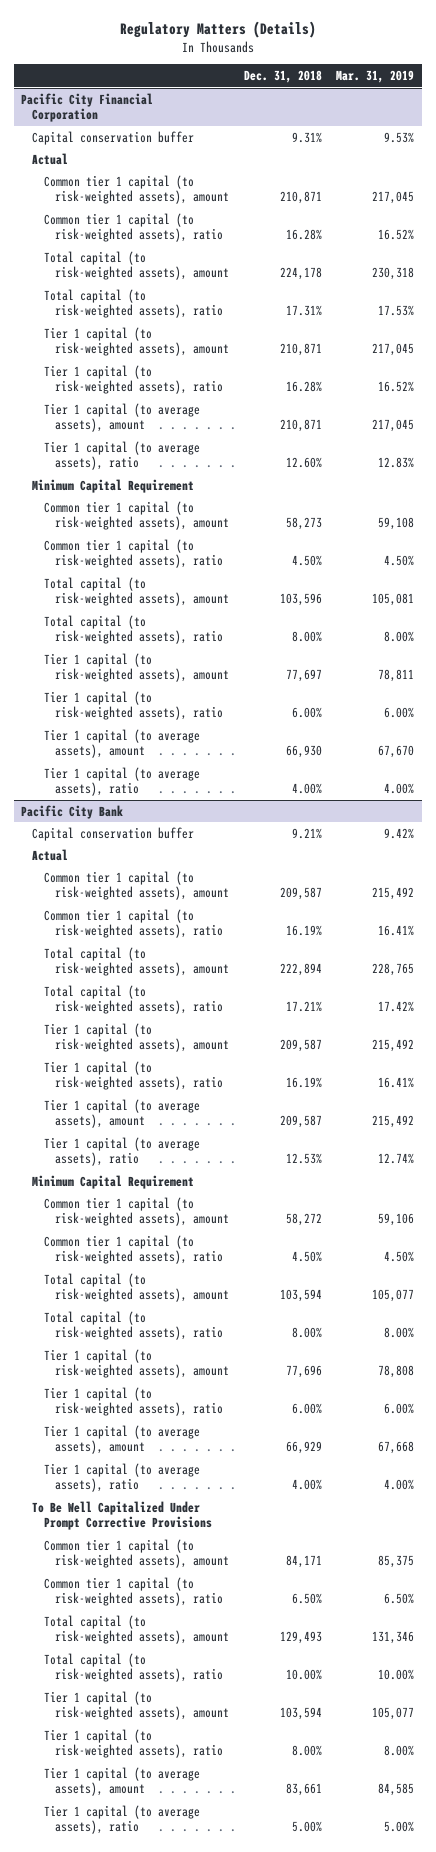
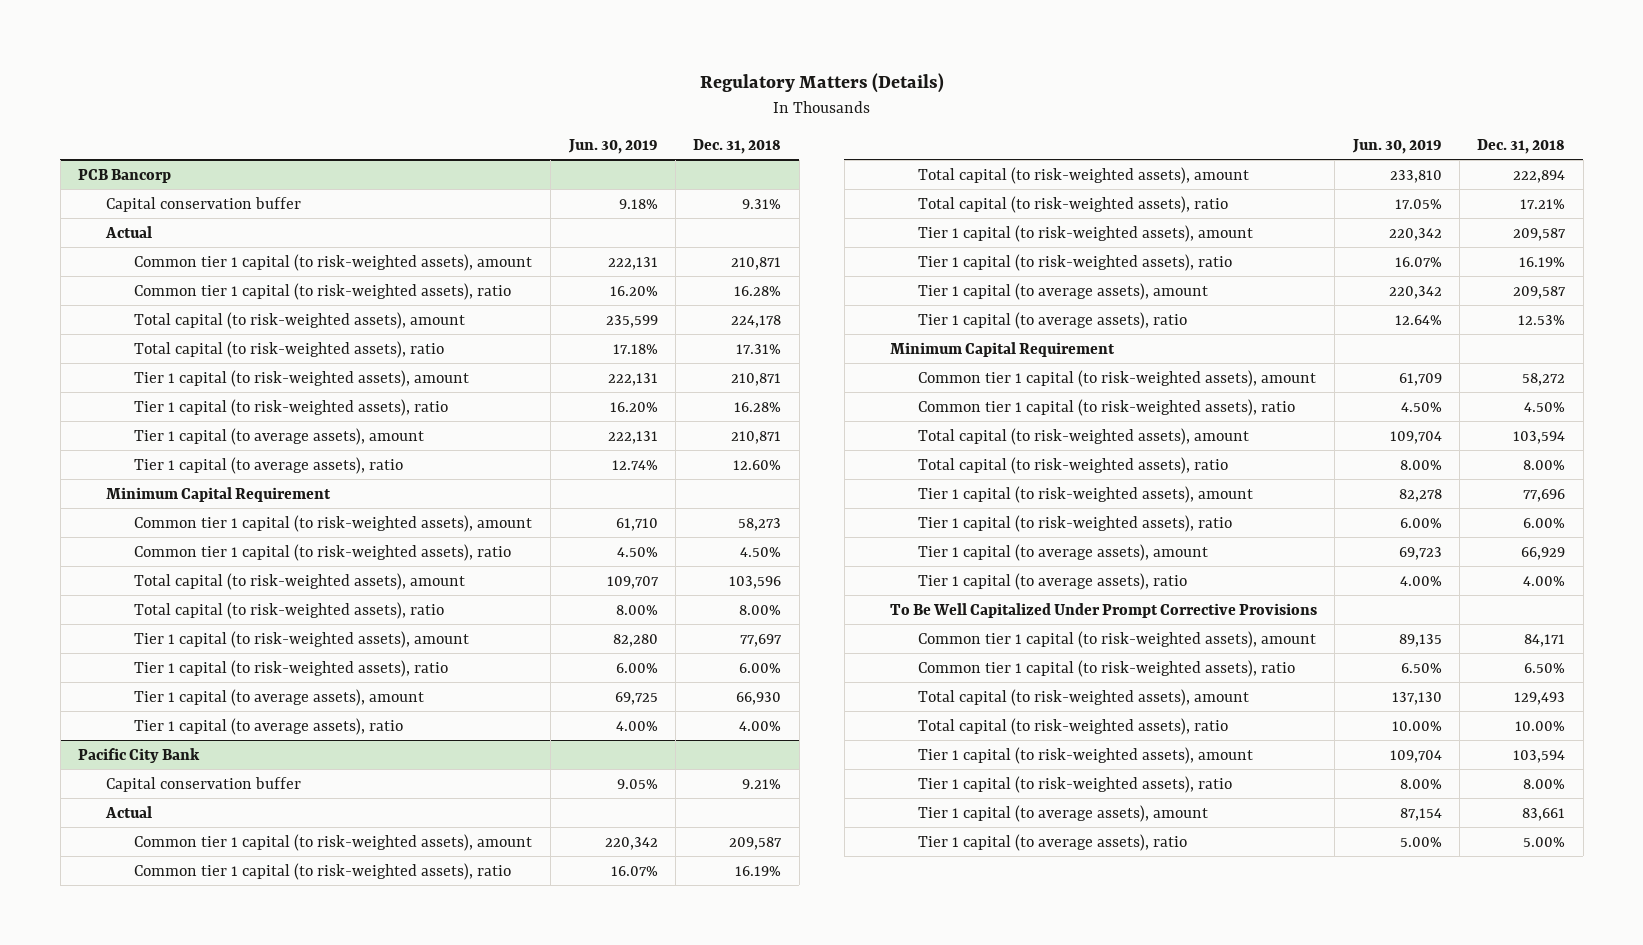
[336,70,415,84] Mar. 31, 2019 -> none
none -> [567,139,658,155] Jun. 30, 2019
[21,92,154,123] Pacific City Financial Corporation -> [78,168,172,183] PCB Bancorp

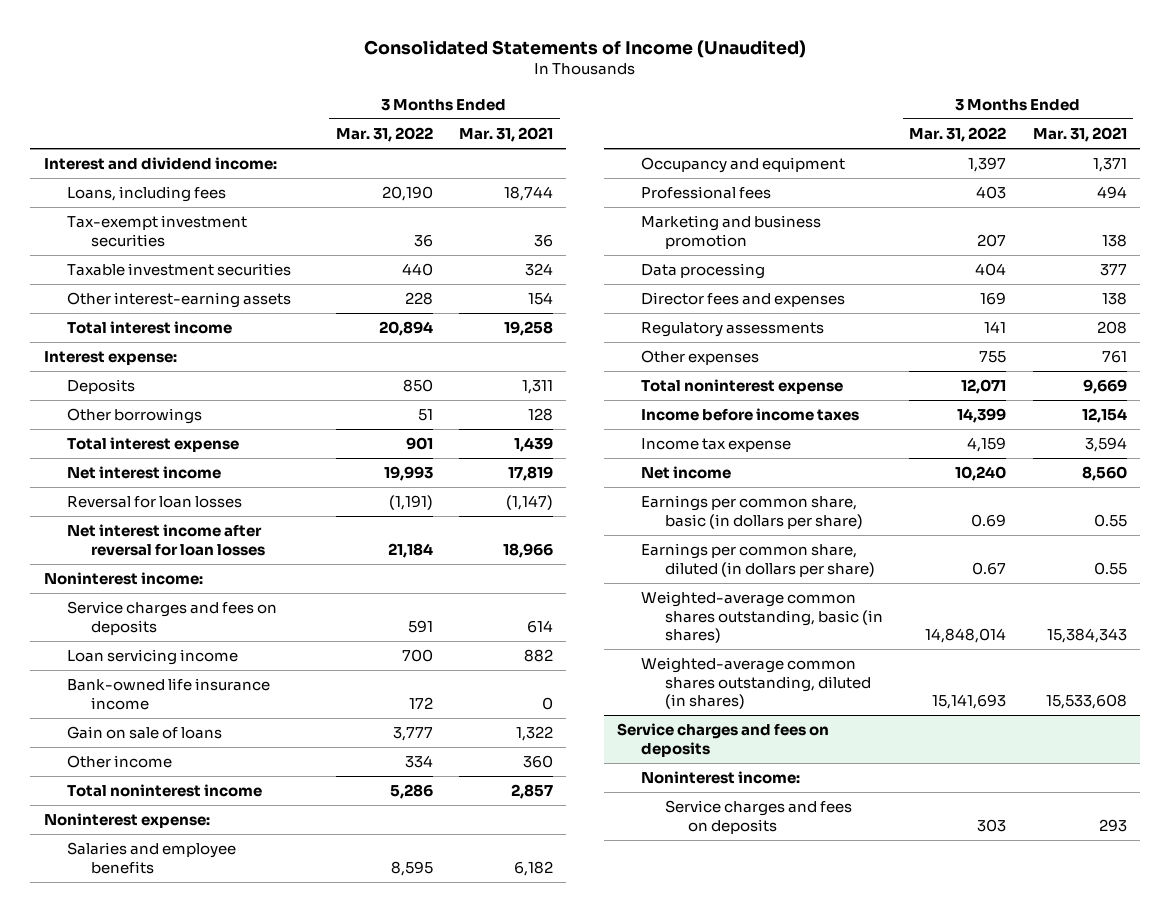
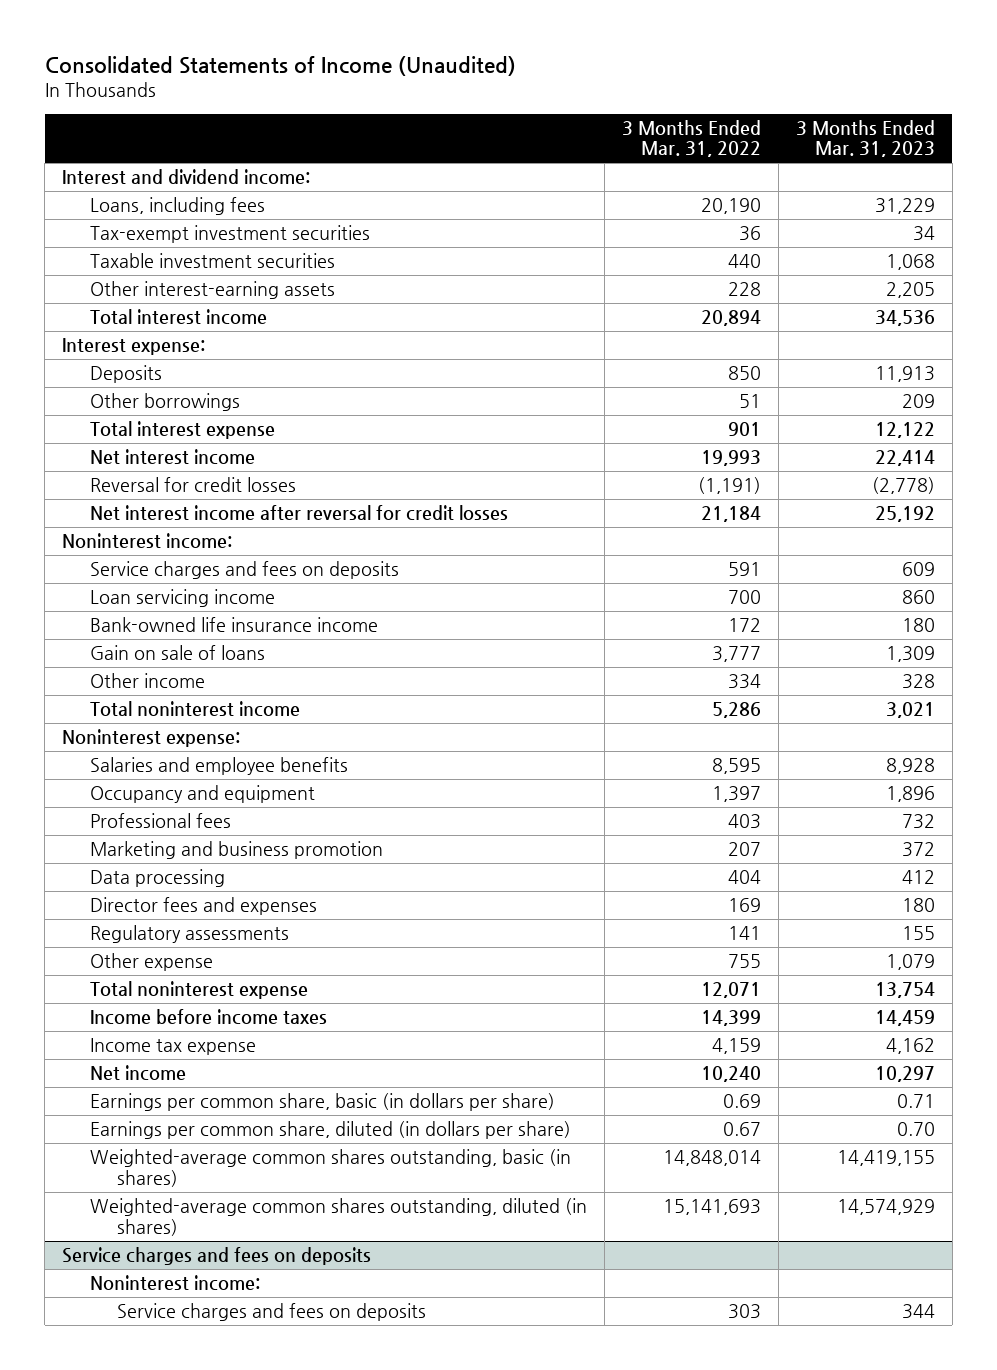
[459,127,554,143] Mar. 31, 2021 -> none
none -> [795,119,935,158] 3 Months Ended Mar. 31, 2023
[67,496,243,509] Reversal for loan losses -> [89,477,296,493] Reversal for credit losses
[67,524,265,556] Net interest income after reversal for loan losses -> [89,505,508,522] Net interest income after reversal for credit losses
[641,350,760,366] Other expenses -> [89,953,213,972] Other expense

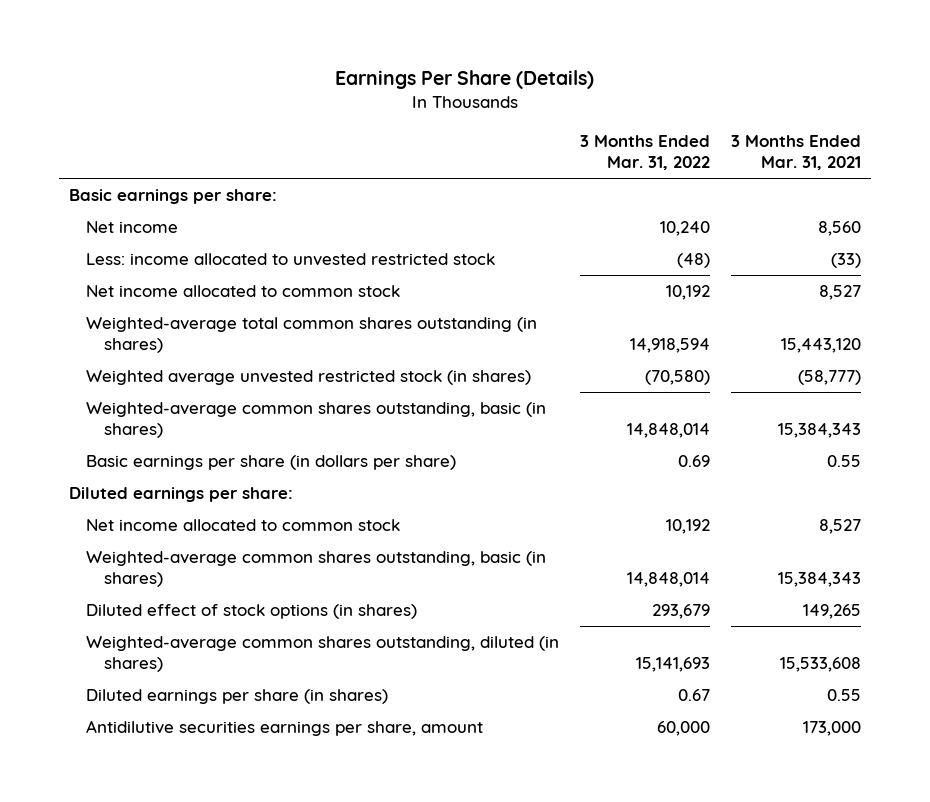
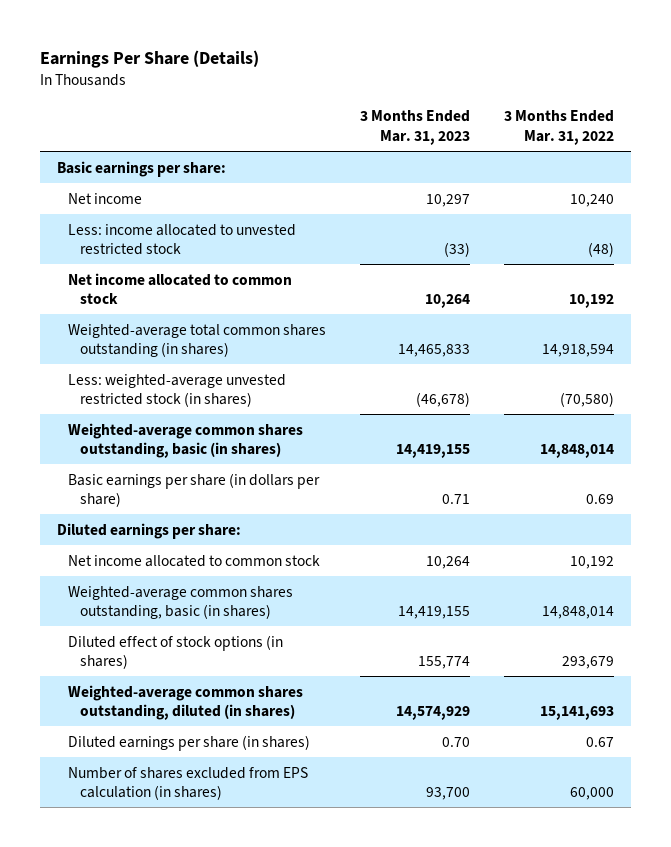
[730,134,861,171] 3 Months Ended Mar. 31, 2021 -> none
none -> [360,110,471,145] 3 Months Ended Mar. 31, 2023
[86,369,532,385] Weighted average unvested restricted stock (in shares) -> [68,373,287,408] Less: weighted-average unvested restricted stock (in shares)
[86,719,484,736] Antidilutive securities earnings per share, amount -> [68,766,309,801] Number of shares excluded from EPS calculation (in shares)

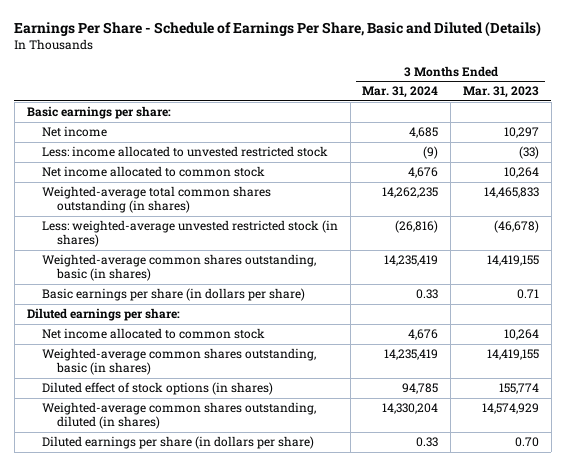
[40,50,260,69] Earnings Per Share (Details) -> [14,21,542,38] Earnings Per Share - Schedule of Earnings Per Share, Basic and Diluted (Details)
[503,110,614,145] 3 Months Ended Mar. 31, 2022 -> none
none -> [362,86,439,99] Mar. 31, 2024
[68,766,309,801] Number of shares excluded from EPS calculation (in shares) -> none
[68,734,311,751] Diluted earnings per share (in shares) -> [41,436,314,450] Diluted earnings per share (in dollars per share)

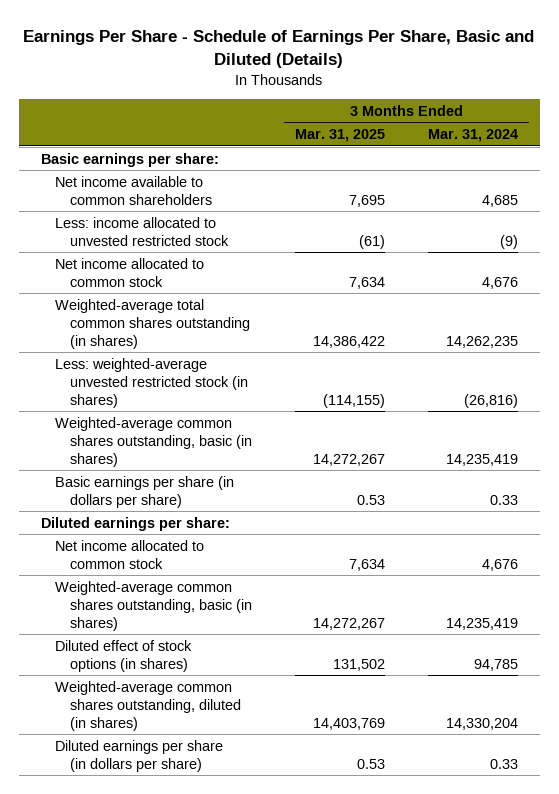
[463,86,540,99] Mar. 31, 2023 -> none
none -> [295,129,386,143] Mar. 31, 2025
[41,126,107,138] Net income -> [55,175,213,205] Net income available to common shareholders

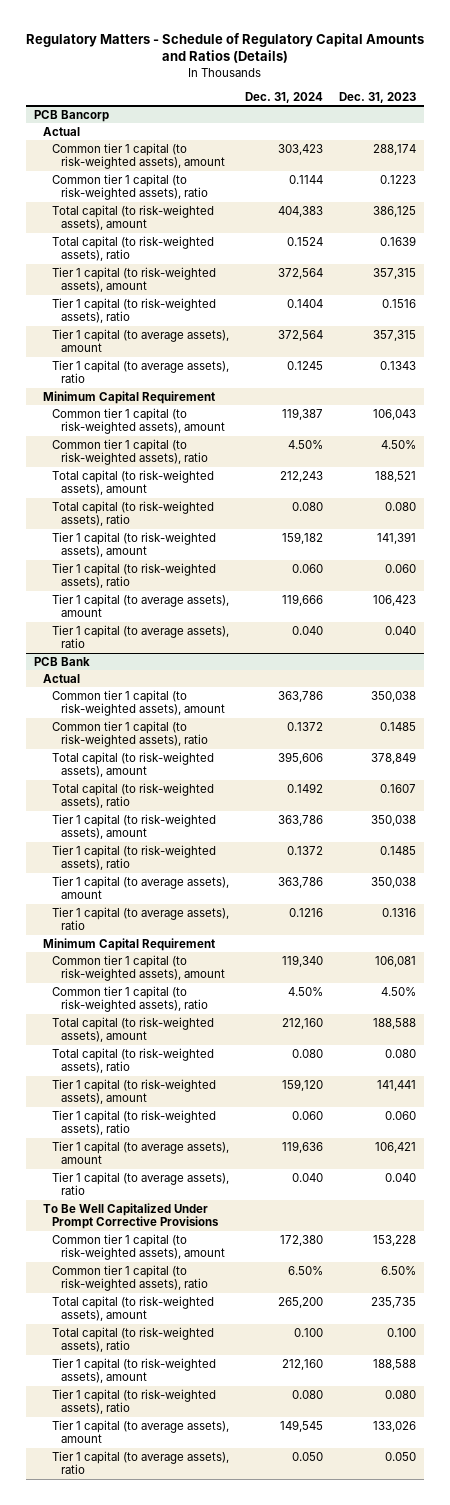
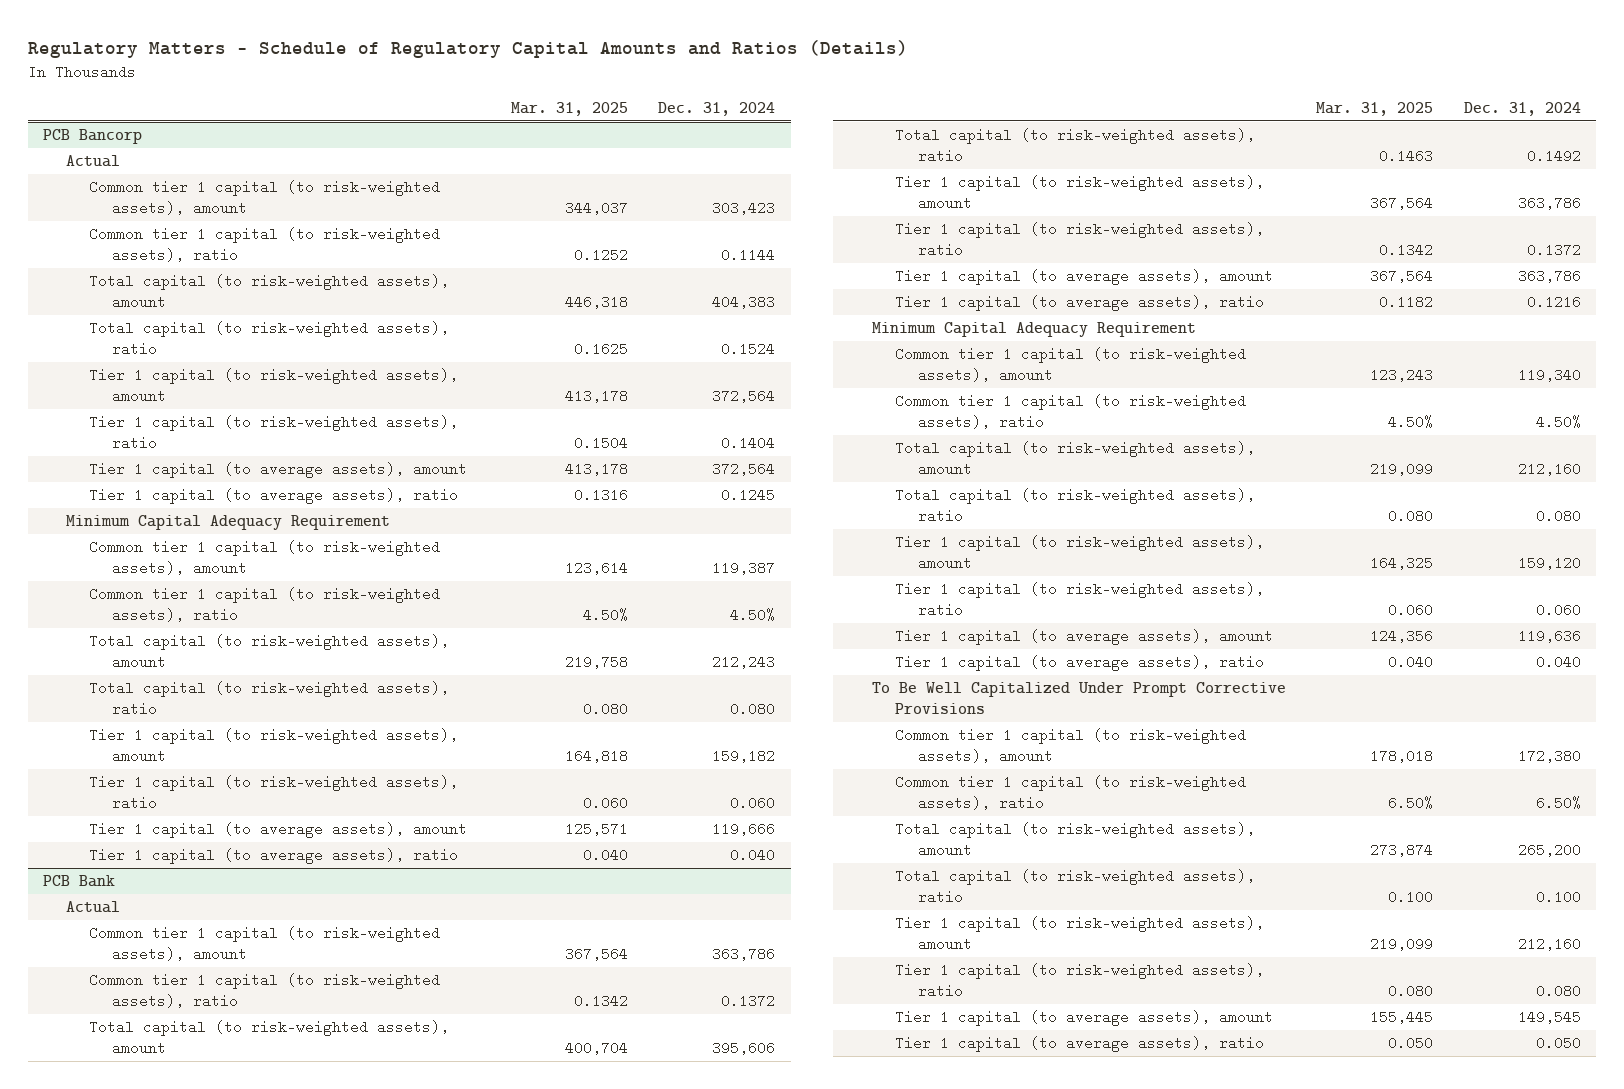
[338,91,416,103] Dec. 31, 2023 -> none
none -> [510,101,628,116] Mar. 31, 2025
[42,390,215,404] Minimum Capital Requirement -> [65,515,390,531] Minimum Capital Adequacy Requirement
[42,937,215,951] Minimum Capital Requirement -> [871,322,1196,338] Minimum Capital Adequacy Requirement

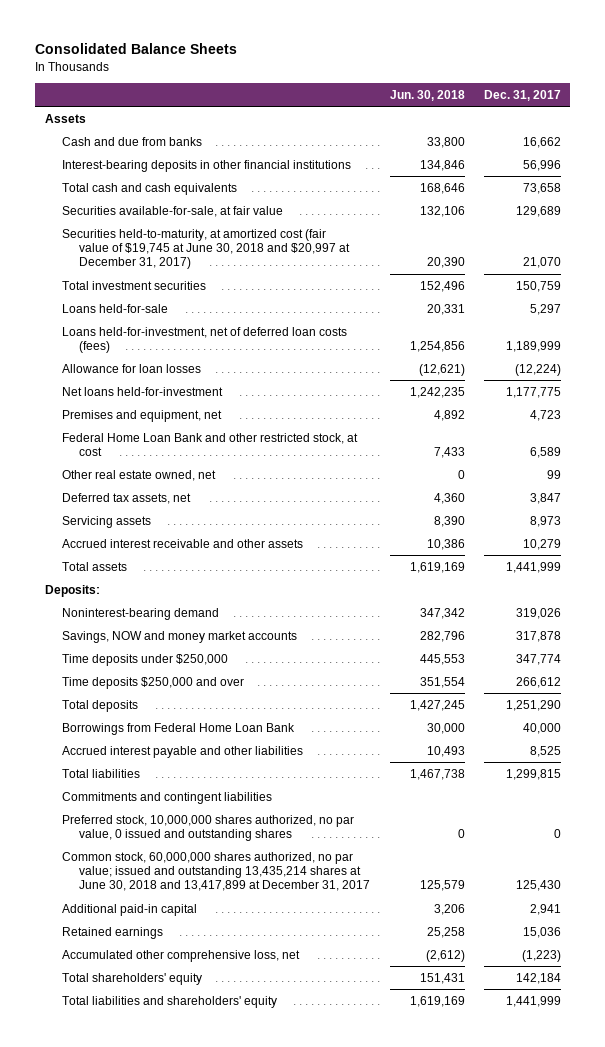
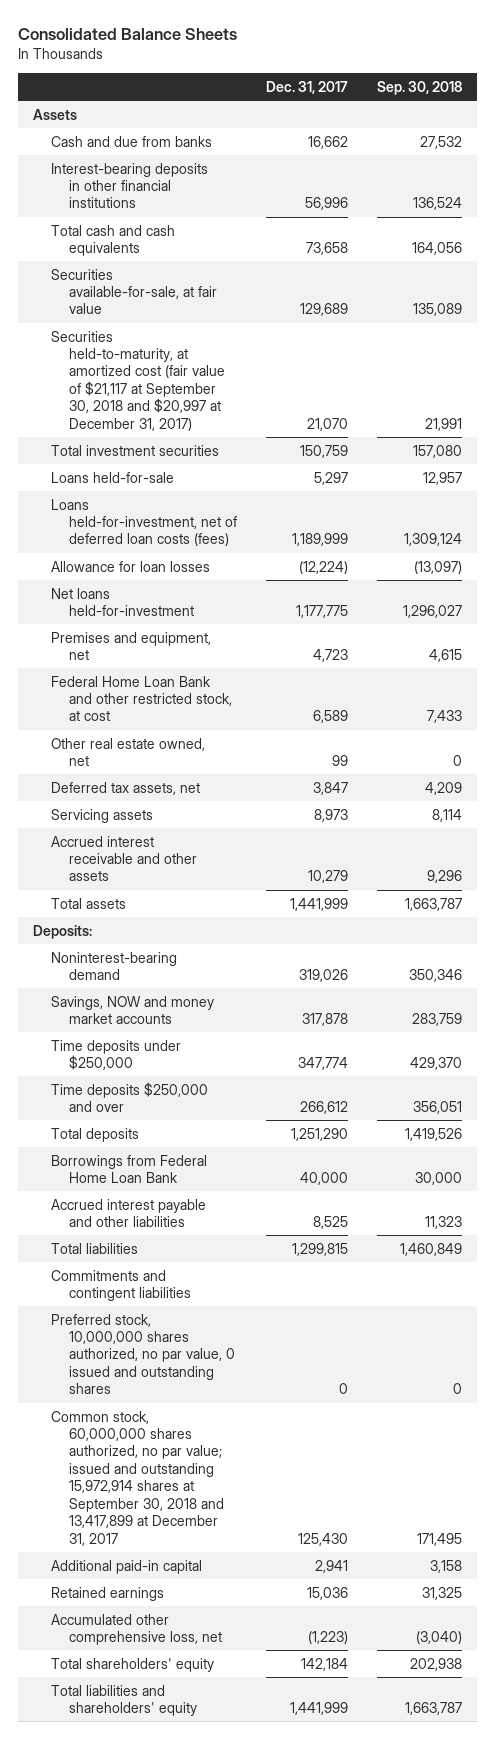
[389,89,465,101] Jun. 30, 2018 -> none
none -> [377,80,463,95] Sep. 30, 2018
[62,228,351,270] Securities held-to-maturity, at amortized cost (fair value of $19,745 at June 30, 2018 and $20,997 at December 31, 2017) -> [50,330,226,431] Securities held-to-maturity, at amortized cost (fair value of $21,117 at September 30, 2018 and $20,997 at December 31, 2017)
[62,851,371,892] Common stock, 60,000,000 shares authorized, no par value; issued and outstanding 13,435,214 shares at June 30, 2018 and 13,417,899 at December 31, 2017 -> [50,1410,225,1546] Common stock, 60,000,000 shares authorized, no par value; issued and outstanding 15,972,914 shares at September 30, 2018 and 13,417,899 at December 31, 2017

